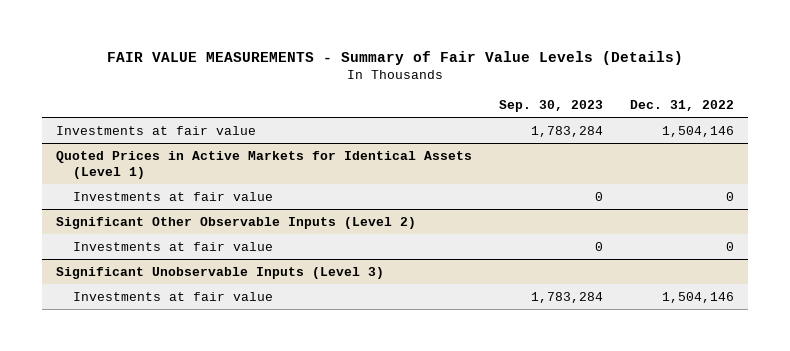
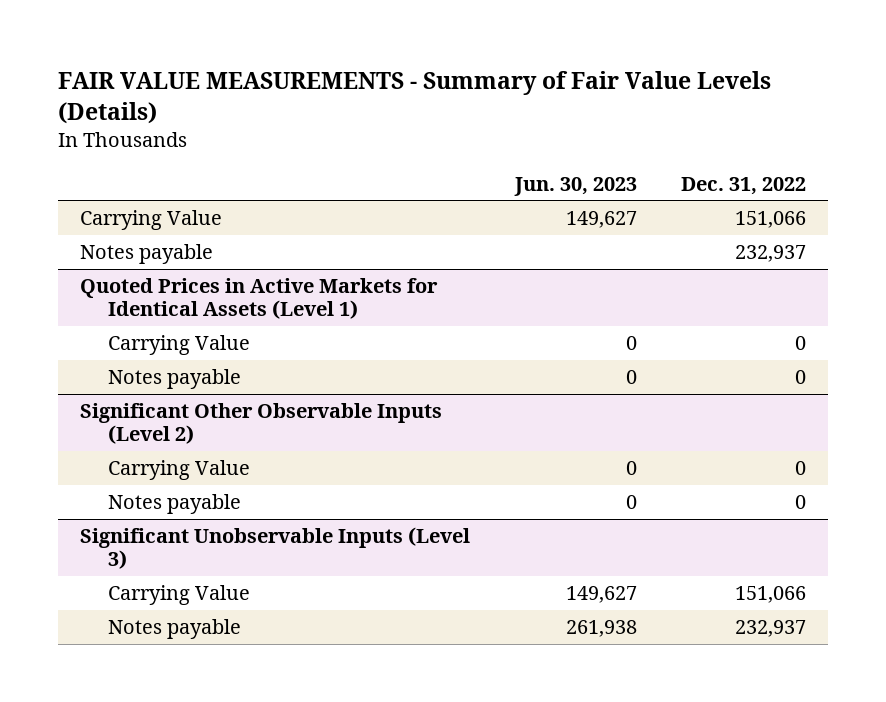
[498,99,603,112] Sep. 30, 2023 -> none
none -> [513,176,637,196] Jun. 30, 2023
[55,125,256,135] Investments at fair value -> none
none -> [80,209,223,230] Carrying Value
none -> [80,243,214,264] Notes payable
[72,191,273,201] Investments at fair value -> none
none -> [107,334,250,355] Carrying Value
none -> [107,368,241,389] Notes payable
[72,241,273,251] Investments at fair value -> none
none -> [107,459,250,480] Carrying Value
none -> [107,493,241,514] Notes payable
[72,291,273,301] Investments at fair value -> none
none -> [107,584,250,605] Carrying Value
none -> [107,618,241,639] Notes payable

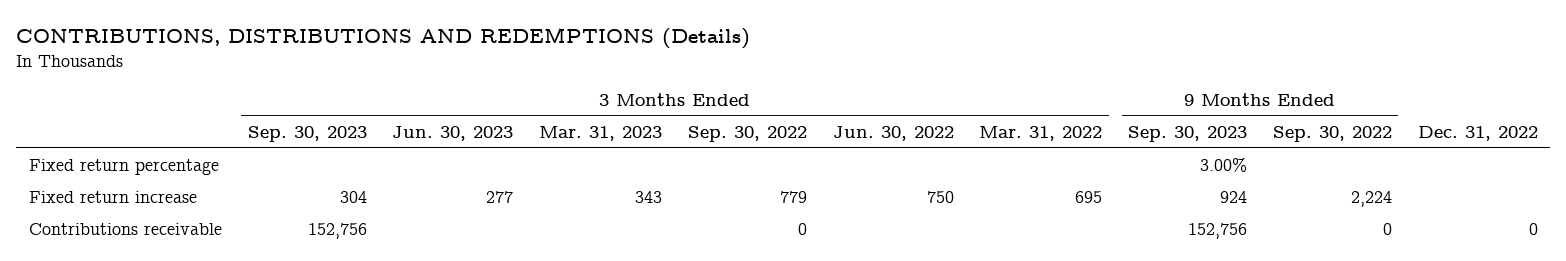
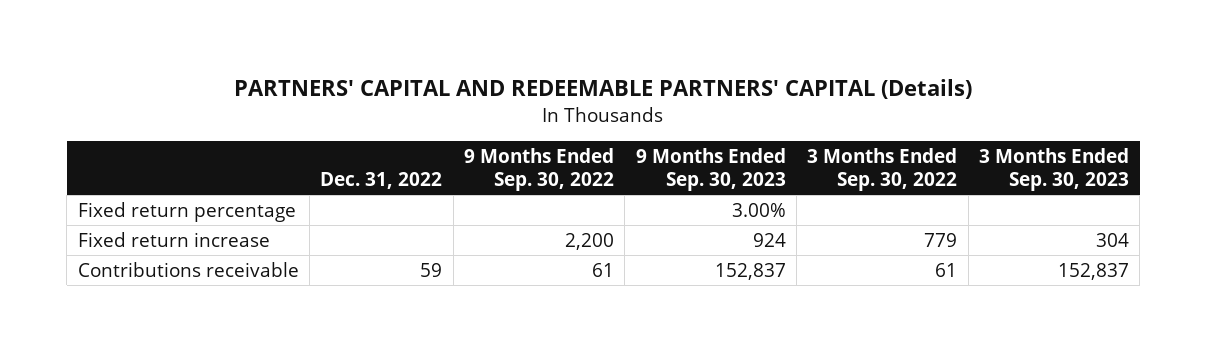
[15,27,750,50] CONTRIBUTIONS, DISTRIBUTIONS AND REDEMPTIONS (Details) -> [234,79,973,100] PARTNERS' CAPITAL AND REDEEMABLE PARTNERS' CAPITAL (Details)
[392,125,514,141] Jun. 30, 2023 -> none
[539,125,663,141] Mar. 31, 2023 -> none
[832,125,954,141] Jun. 30, 2022 -> none
[979,125,1103,141] Mar. 31, 2022 -> none
[1350,190,1392,207] 2,224 -> [564,233,614,251] 2,200
[307,222,367,239] 152,756 -> [1058,263,1130,281] 152,837
[797,222,807,235] 0 -> [935,263,958,278] 61
[1188,222,1248,239] 152,756 -> [714,263,786,281] 152,837
[1382,222,1392,235] 0 -> [591,263,614,278] 61
[1528,222,1538,235] 0 -> [420,263,443,278] 59

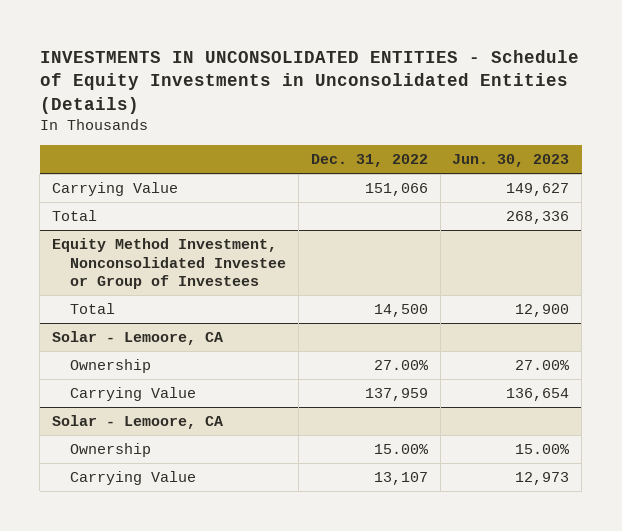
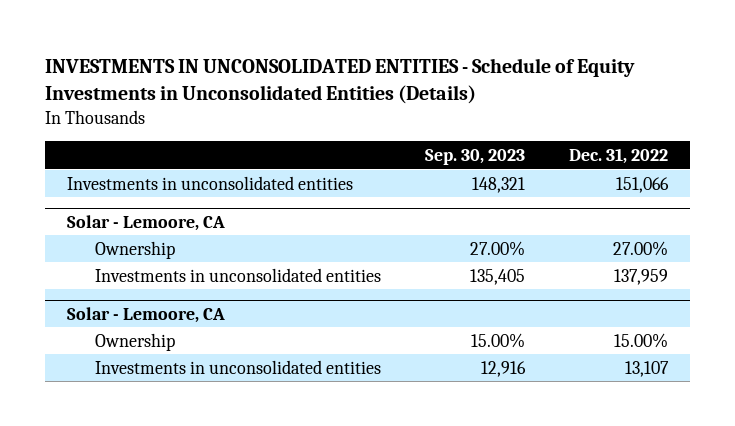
[452,154,570,168] Jun. 30, 2023 -> none
none -> [424,148,525,165] Sep. 30, 2023
[52,210,98,222] Total -> none
[52,238,286,290] Equity Method Investment, Nonconsolidated Investee or Group of Investees -> none
[69,303,115,315] Total -> none
[52,182,179,197] Carrying Value -> [67,175,354,190] Investments in unconsolidated entities
[69,387,196,402] Carrying Value -> [94,267,381,282] Investments in unconsolidated entities
[69,471,196,486] Carrying Value -> [94,359,381,374] Investments in unconsolidated entities

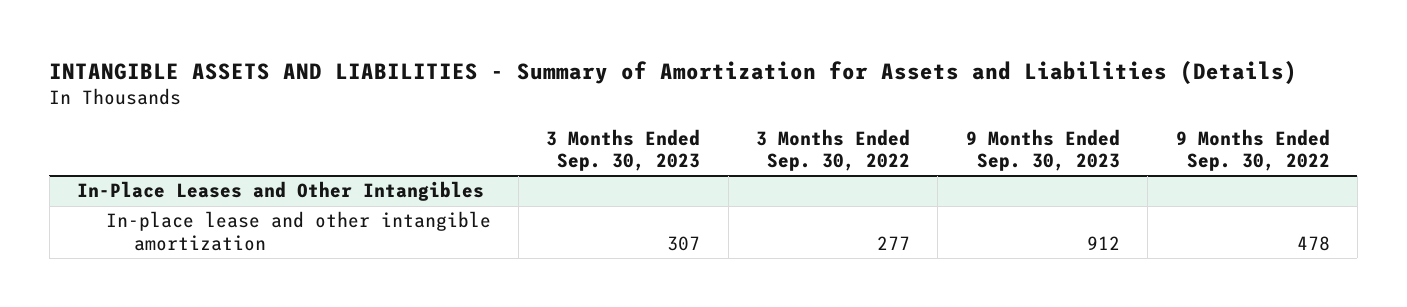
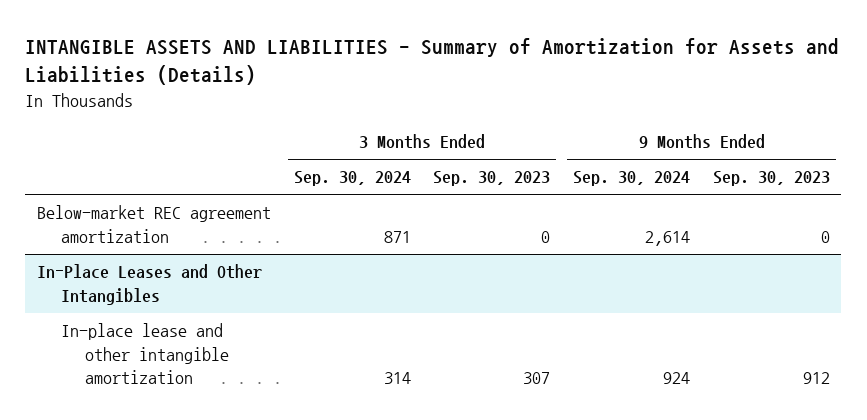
[756,128,911,172] 3 Months Ended Sep. 30, 2022 -> none
[1175,128,1330,172] 9 Months Ended Sep. 30, 2022 -> none
none -> [293,171,411,187] Sep. 30, 2024
none -> [573,171,691,187] Sep. 30, 2024
none -> [36,205,271,243] Below-market REC agreement amortization

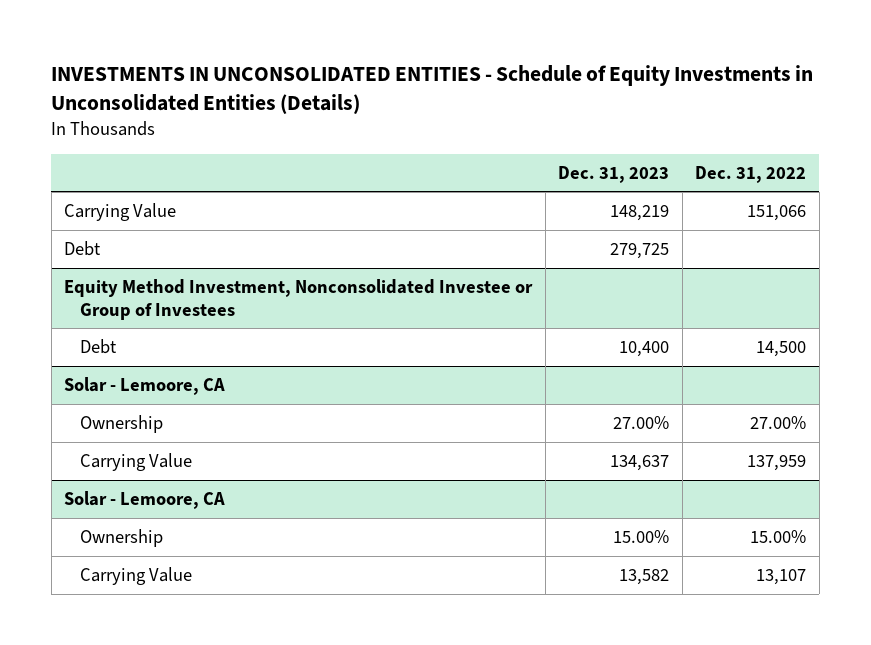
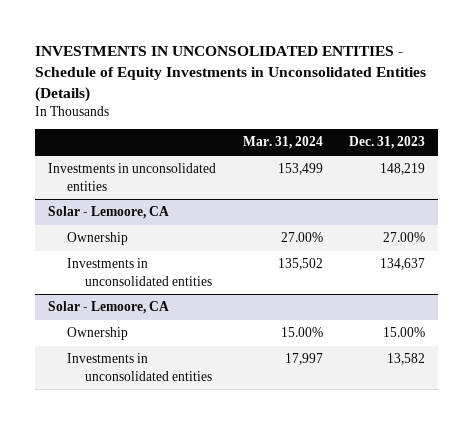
[695,165,807,183] Dec. 31, 2022 -> none
none -> [242,136,323,150] Mar. 31, 2024
[64,240,102,256] Debt -> none
[64,278,534,320] Equity Method Investment, Nonconsolidated Investee or Group of Investees -> none
[79,338,117,354] Debt -> none
[64,202,177,221] Carrying Value -> [48,163,217,191] Investments in unconsolidated entities
[79,452,192,471] Carrying Value -> [66,258,213,286] Investments in unconsolidated entities
[79,566,192,585] Carrying Value -> [66,353,213,381] Investments in unconsolidated entities

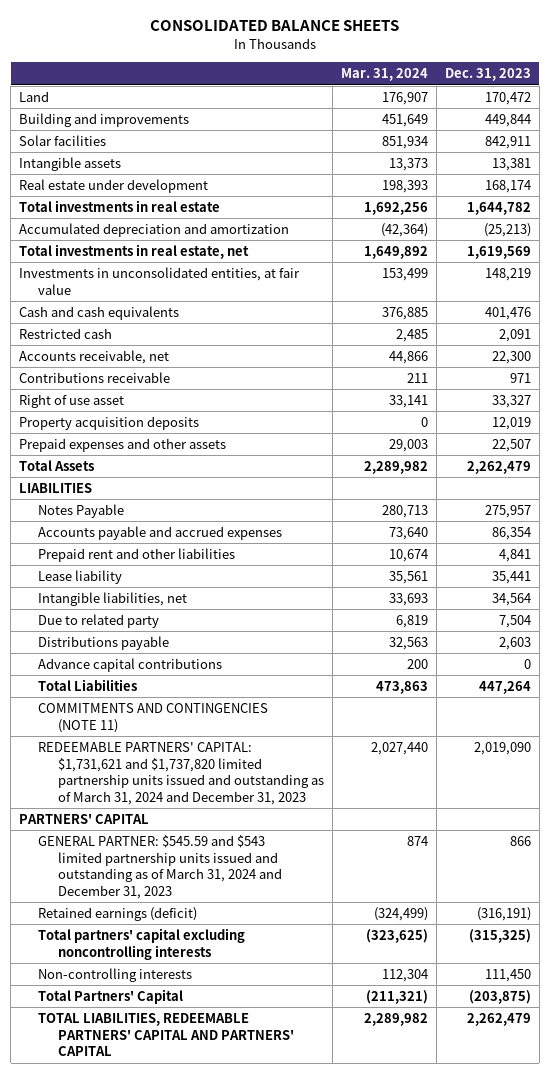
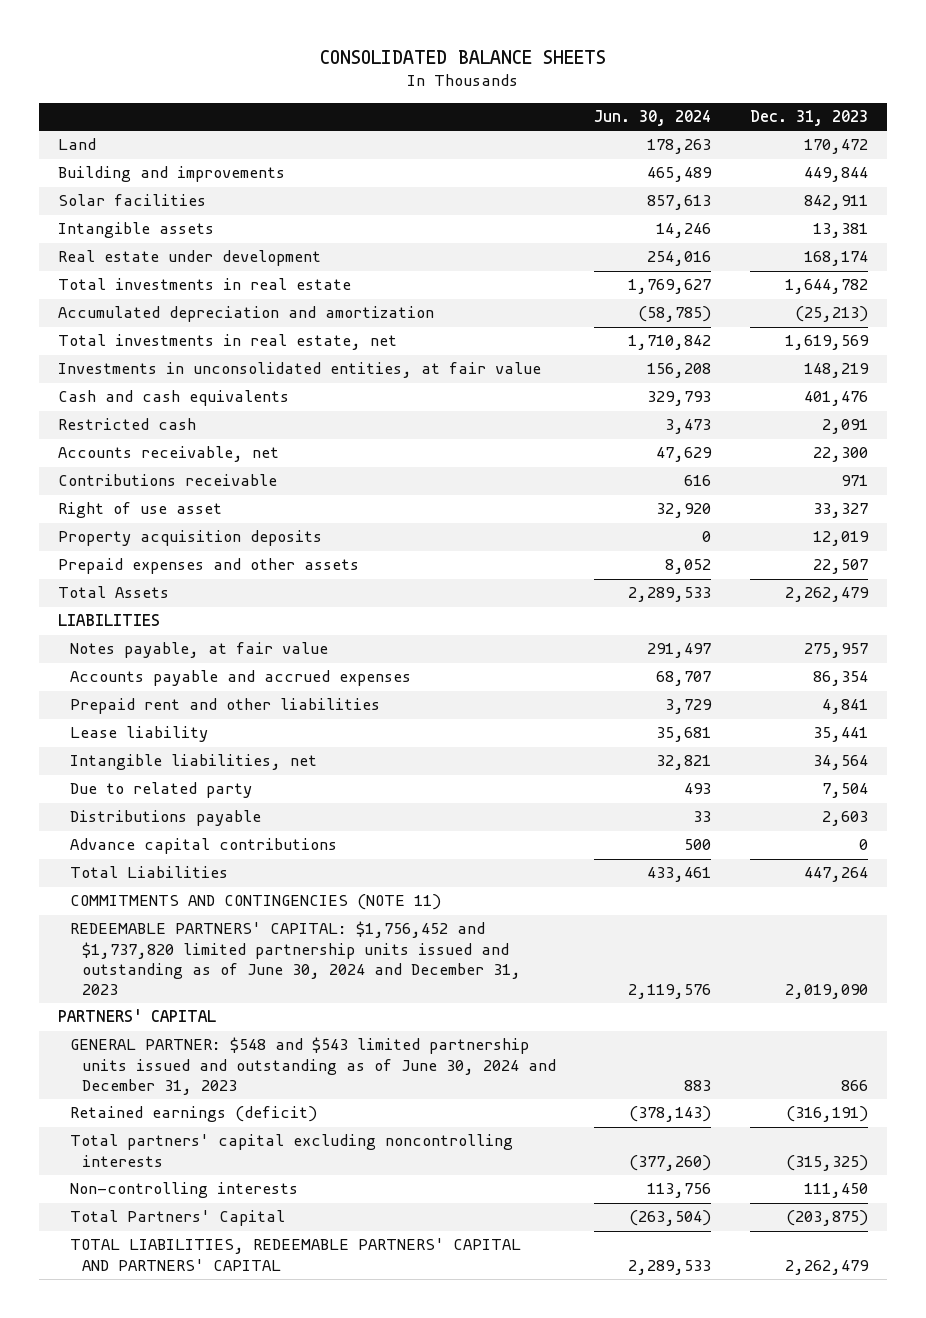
[340,68,428,82] Mar. 31, 2024 -> none
none -> [594,109,712,126] Jun. 30, 2024
[38,504,125,519] Notes Payable -> [70,642,329,659] Notes payable, at fair value
[38,742,324,805] REDEEMABLE PARTNERS' CAPITAL: $1,731,621 and $1,737,820 limited partnership units issued and outstanding as of March 31, 2024 and December 31, 2023 -> [70,921,522,996] REDEEMABLE PARTNERS' CAPITAL: $1,756,452 and $1,737,820 limited partnership units issued and outstanding as of June 30, 2024 and December 31, 2023
[38,835,282,899] GENERAL PARTNER: $545.59 and $543 limited partnership units issued and outstanding as of March 31, 2024 and December 31, 2023 -> [70,1037,557,1095] GENERAL PARTNER: $548 and $543 limited partnership units issued and outstanding as of June 30, 2024 and December 31, 2023

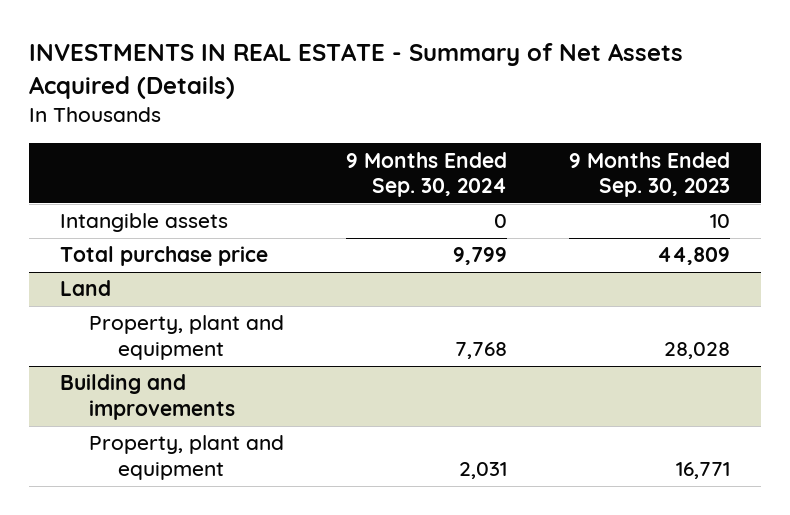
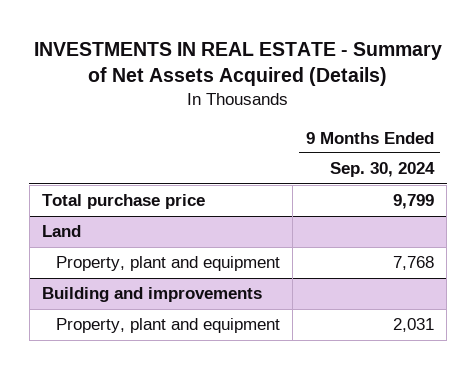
[569,151,731,198] 9 Months Ended Sep. 30, 2023 -> none
[59,213,228,233] Intangible assets -> none

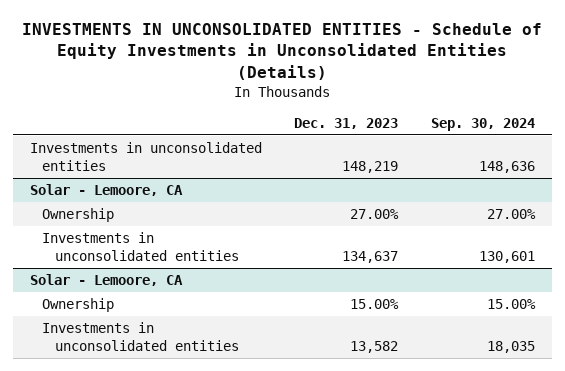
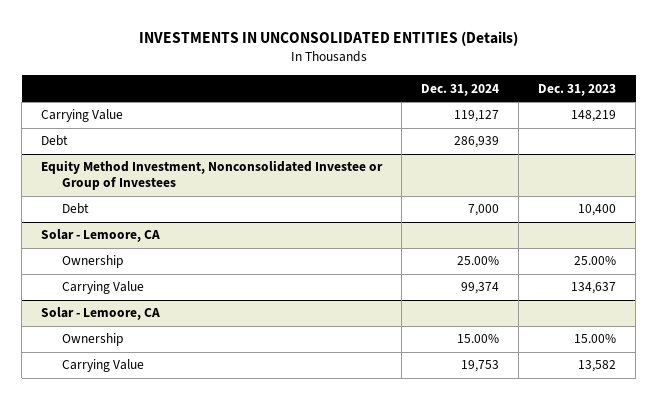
[22,22,543,80] INVESTMENTS IN UNCONSOLIDATED ENTITIES - Schedule of Equity Investments in Unconsolidated Entities (Details) -> [138,31,518,47] INVESTMENTS IN UNCONSOLIDATED ENTITIES (Details)
[431,117,536,131] Sep. 30, 2024 -> none
none -> [421,83,500,96] Dec. 31, 2024
[29,142,262,171] Investments in unconsolidated entities -> [41,109,124,123] Carrying Value
none -> [41,135,69,147] Debt
none -> [41,160,384,191] Equity Method Investment, Nonconsolidated Investee or Group of Investees
none -> [61,203,89,215] Debt
[350,209,400,220] 27.00% -> [574,256,617,266] 25.00%
[42,232,239,261] Investments in unconsolidated entities -> [61,281,144,295] Carrying Value
[42,322,239,351] Investments in unconsolidated entities -> [61,359,144,373] Carrying Value

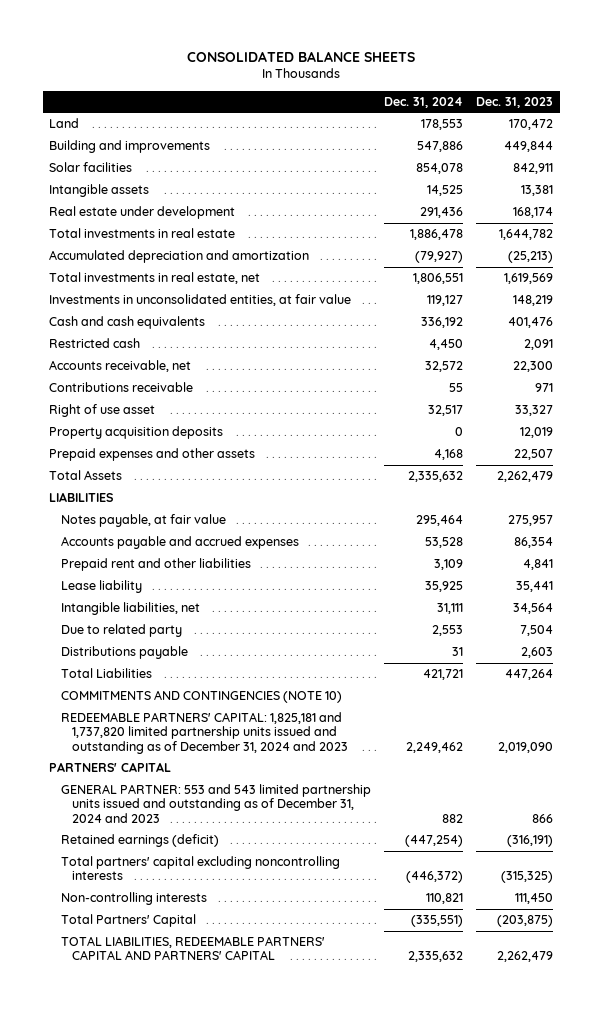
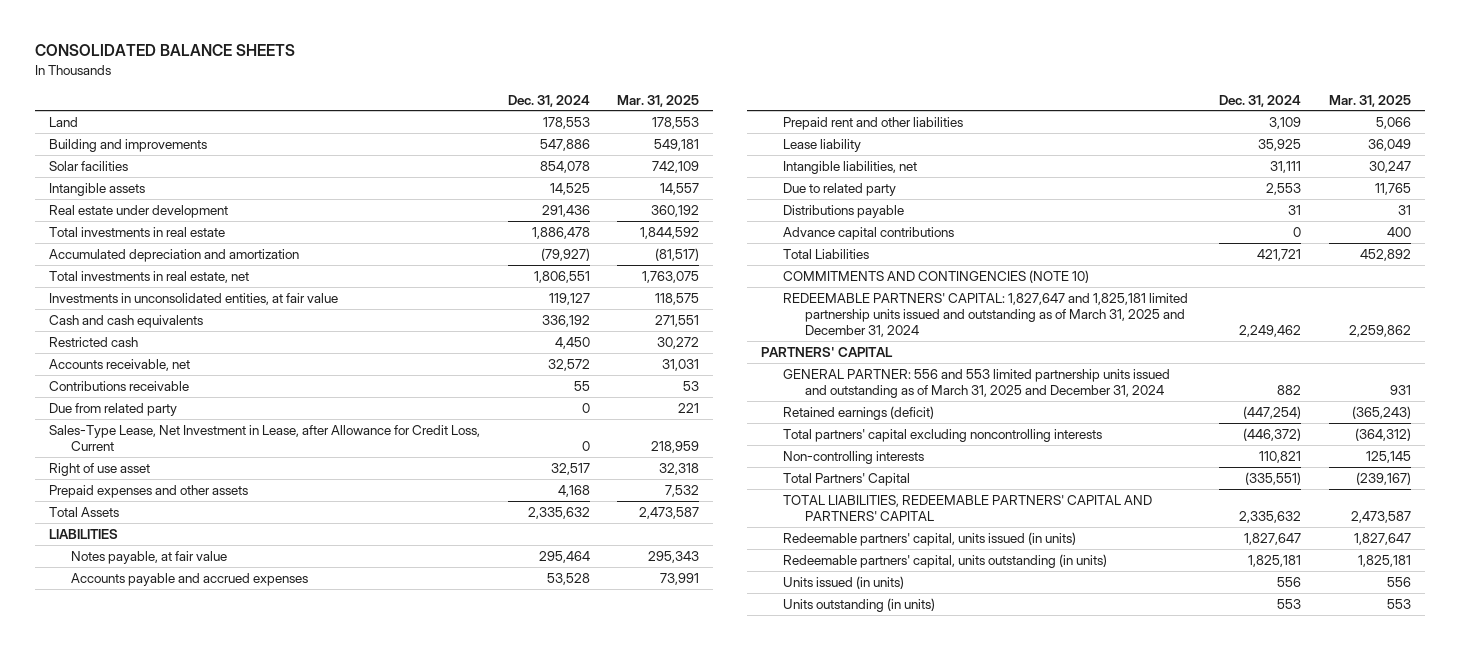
[476,96,554,108] Dec. 31, 2023 -> none
none -> [617,94,700,107] Mar. 31, 2025
none -> [49,402,178,416] Due from related party
none -> [49,424,481,451] Sales-Type Lease, Net Investment in Lease, after Allowance for Credit Loss, Current
[49,426,224,440] Property acquisition deposits -> none
none -> [782,226,954,240] Advance capital contributions
[60,712,348,754] REDEEMABLE PARTNERS' CAPITAL: 1,825,181 and 1,737,820 limited partnership units issued and outstanding as of December 31, 2024 and 2023 -> [782,292,1188,337] REDEEMABLE PARTNERS' CAPITAL: 1,827,647 and 1,825,181 limited partnership units issued and outstanding as of March 31, 2025 and December 31, 2024
[60,784,371,823] GENERAL PARTNER: 553 and 543 limited partnership units issued and outstanding as of December 31, 2024 and 2023 -> [782,368,1170,398] GENERAL PARTNER: 556 and 553 limited partnership units issued and outstanding as of March 31, 2025 and December 31, 2024
none -> [782,531,1076,546] Redeemable partners' capital, units issued (in units)
none -> [782,553,1107,568] Redeemable partners' capital, units outstanding (in units)
none -> [782,575,904,589] Units issued (in units)
none -> [782,597,935,612] Units outstanding (in units)

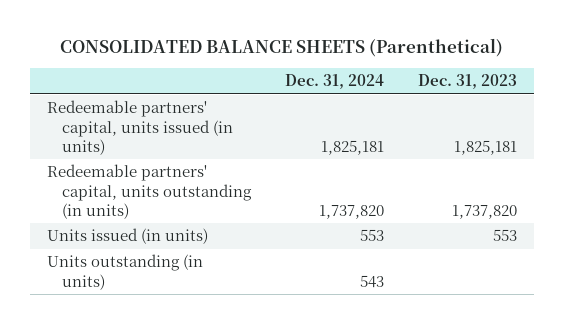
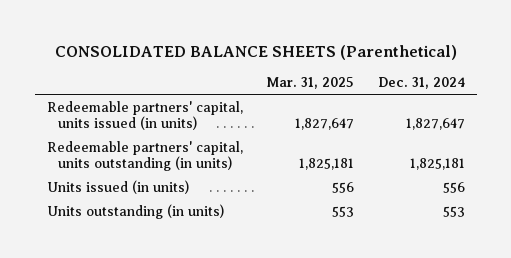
[418,74,518,90] Dec. 31, 2023 -> none
none -> [266,77,355,90] Mar. 31, 2025
[320,139,384,155] 1,825,181 -> [405,118,465,131] 1,827,647
[318,204,384,219] 1,737,820 -> [409,158,465,171] 1,825,181
[359,229,384,242] 553 -> [442,181,465,193] 556
[359,274,384,288] 543 -> [442,205,465,217] 553

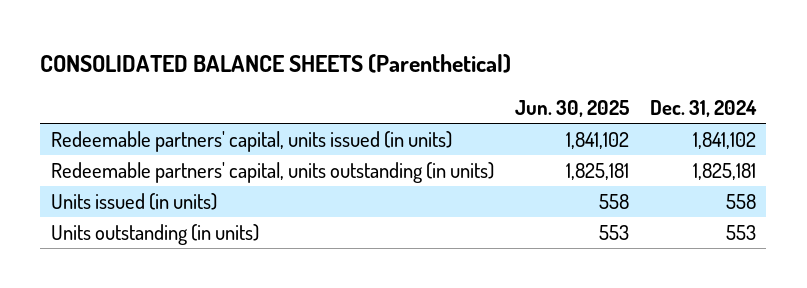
[266,77,355,90] Mar. 31, 2025 -> none
none -> [514,100,629,118] Jun. 30, 2025
[405,118,465,131] 1,827,647 -> [692,131,756,149] 1,841,102
[442,181,465,193] 556 -> [725,193,756,209] 558

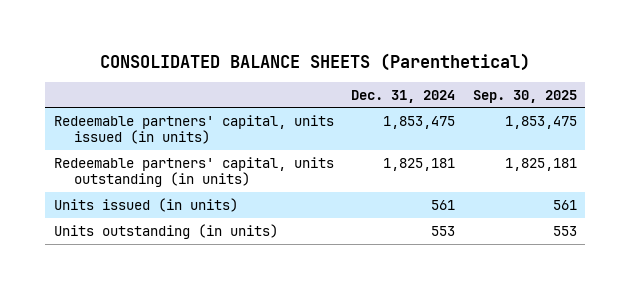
[514,100,629,118] Jun. 30, 2025 -> none
none -> [472,89,577,103] Sep. 30, 2025
[692,131,756,149] 1,841,102 -> [383,115,456,129] 1,853,475
[725,193,756,209] 558 -> [431,199,456,210] 561

